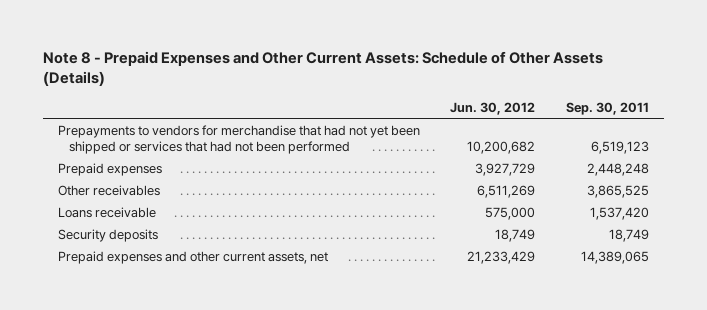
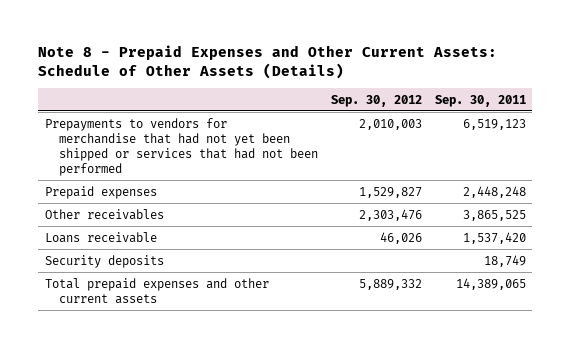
[450,102,536,116] Jun. 30, 2012 -> none
none -> [330,94,422,107] Sep. 30, 2012
[58,250,329,264] Prepaid expenses and other current assets, net -> [44,277,269,304] Total prepaid expenses and other current assets

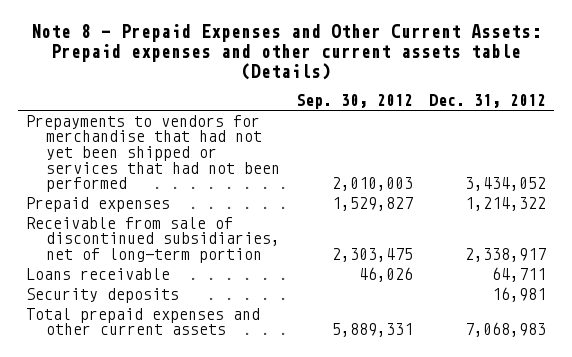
[38,45,498,79] Note 8 - Prepaid Expenses and Other Current Assets: Schedule of Other Assets (Details) -> [31,24,542,80] Note 8 - Prepaid Expenses and Other Current Assets: Prepaid expenses and other current assets table (Details)
[434,94,526,107] Sep. 30, 2011 -> none
none -> [428,94,546,109] Dec. 31, 2012
[44,208,164,220] Other receivables -> none
none -> [26,216,280,263] Receivable from sale of discontinued subsidiaries, net of long-term portion
[358,278,422,290] 5,889,332 -> [331,323,413,338] 5,889,331

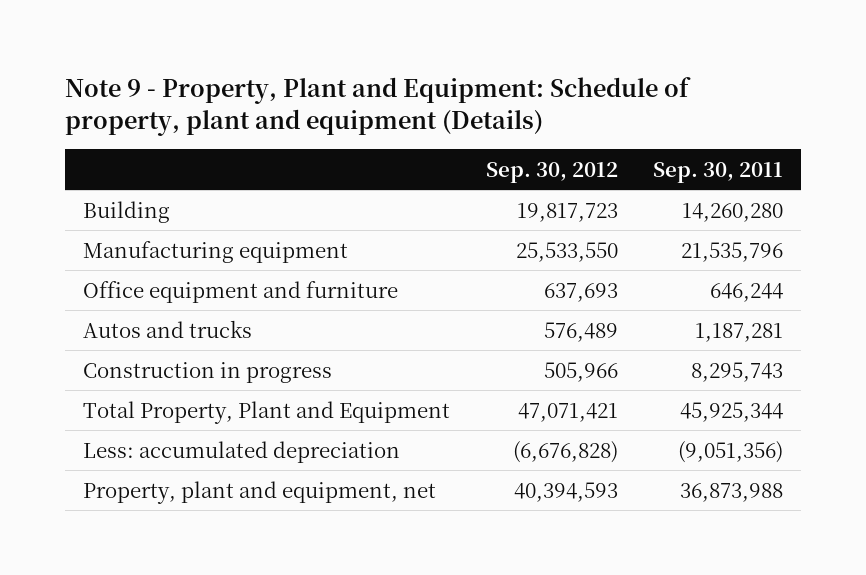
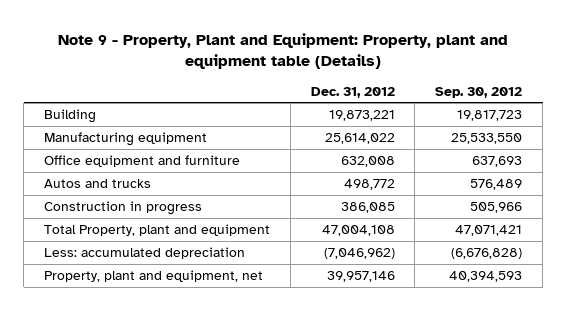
[65,76,692,136] Note 9 - Property, Plant and Equipment: Schedule of property, plant and equipment (Details) -> [58,32,509,70] Note 9 - Property, Plant and Equipment: Property, plant and equipment table (Details)
[653,161,784,183] Sep. 30, 2011 -> none
none -> [310,86,395,98] Dec. 31, 2012
[83,400,451,424] Total Property, Plant and Equipment -> [43,223,270,236] Total Property, plant and equipment

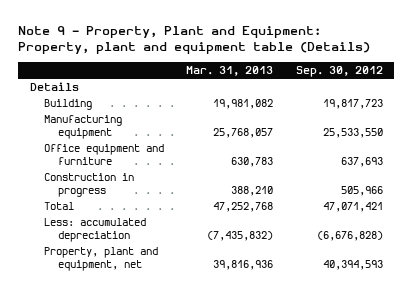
[310,86,395,98] Dec. 31, 2012 -> none
none -> [186,66,274,77] Mar. 31, 2013
none -> [29,82,79,92] Details
[43,178,151,188] Autos and trucks -> none
[43,223,270,236] Total Property, plant and equipment -> [43,202,74,211] Total

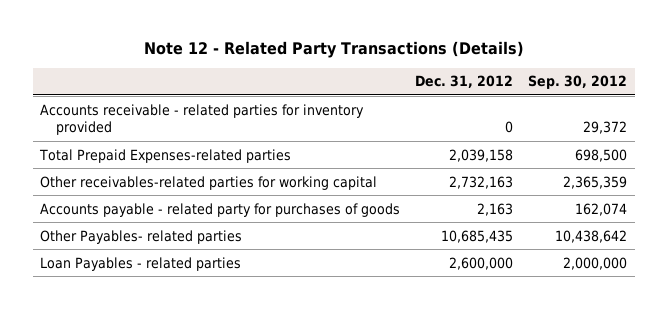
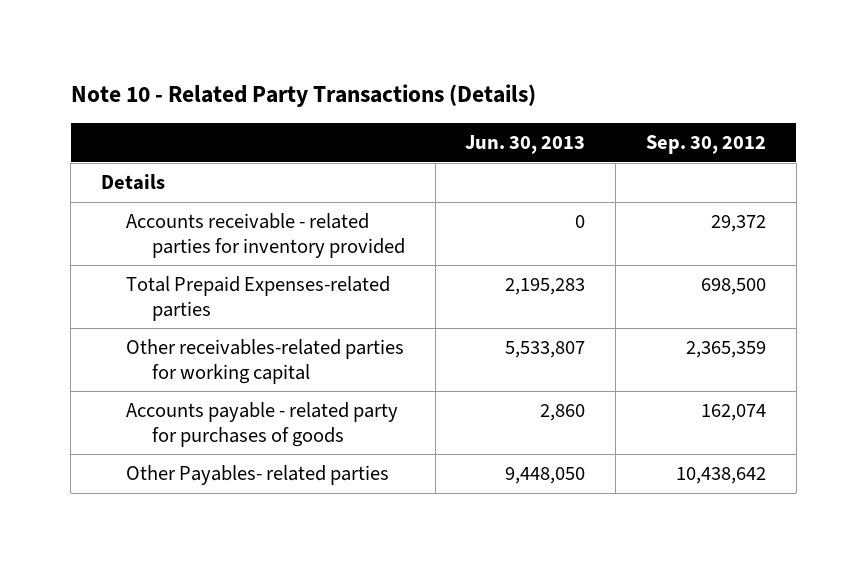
[143,41,524,59] Note 12 - Related Party Transactions (Details) -> [70,84,536,108] Note 10 - Related Party Transactions (Details)
[415,75,514,89] Dec. 31, 2012 -> none
none -> [465,134,586,154] Jun. 30, 2013
none -> [100,174,165,191] Details
[40,256,242,271] Loan Payables - related parties -> none

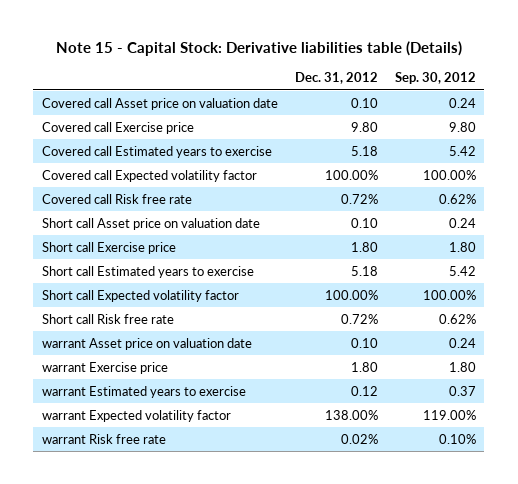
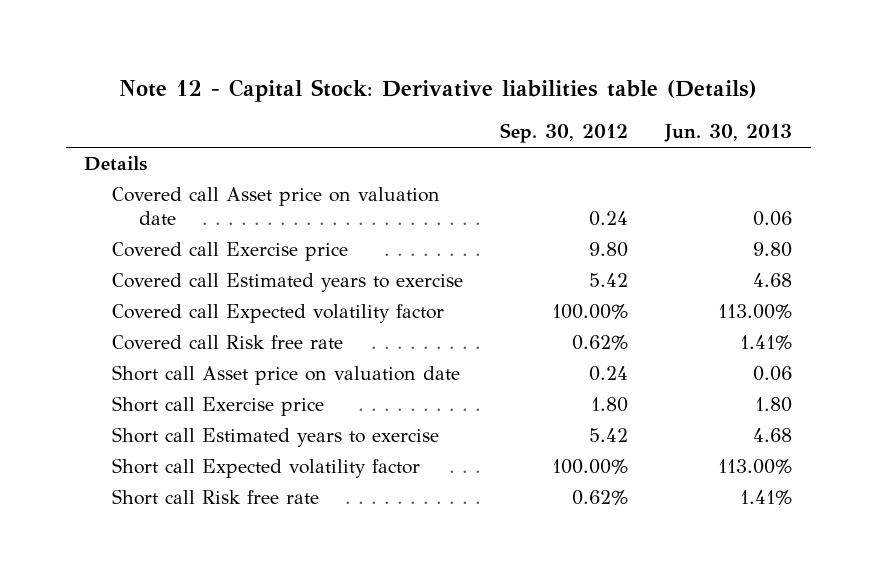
[55,40,462,56] Note 15 - Capital Stock: Derivative liabilities table (Details) -> [119,79,758,103] Note 12 - Capital Stock: Derivative liabilities table (Details)
[294,72,378,85] Dec. 31, 2012 -> none
none -> [664,124,793,143] Jun. 30, 2013
none -> [84,156,148,172] Details
[41,337,252,350] warrant Asset price on valuation date -> none
[41,361,168,374] warrant Exercise price -> none
[41,385,246,398] warrant Estimated years to exercise -> none
[41,409,231,422] warrant Expected volatility factor -> none
[41,433,166,444] warrant Risk free rate -> none

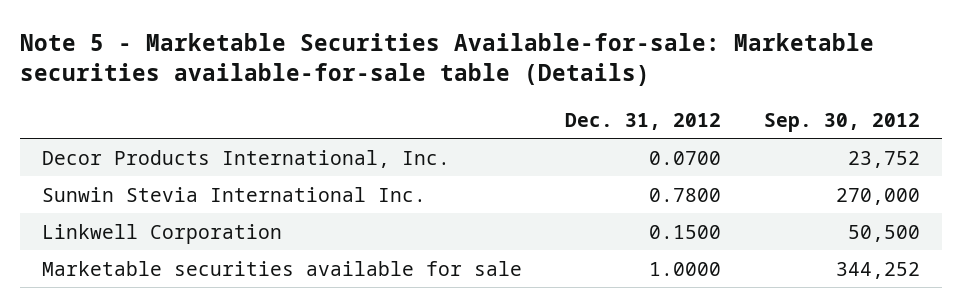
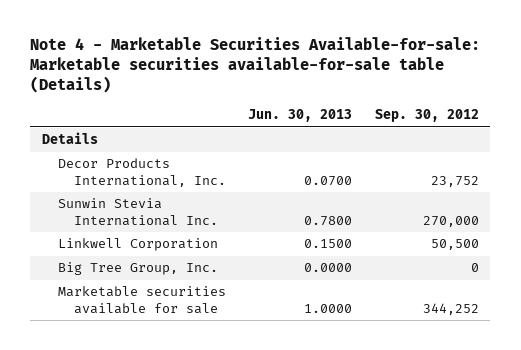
[20,32,875,87] Note 5 - Marketable Securities Available-for-sale: Marketable securities available-for-sale table (Details) -> [30,37,481,94] Note 4 - Marketable Securities Available-for-sale: Marketable securities available-for-sale table (Details)
[565,112,722,130] Dec. 31, 2012 -> none
none -> [248,109,353,123] Jun. 30, 2013
none -> [41,132,98,145] Details
none -> [57,262,218,276] Big Tree Group, Inc.

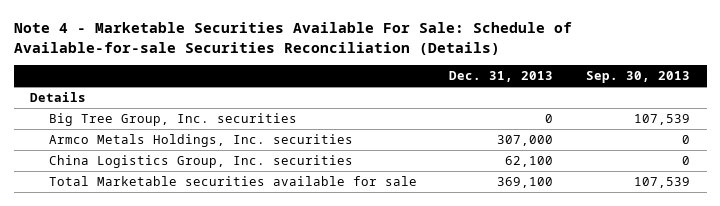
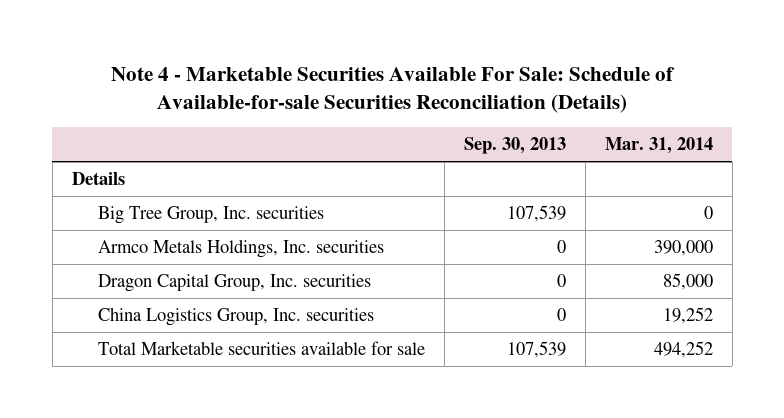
[449,71,554,83] Dec. 31, 2013 -> none
none -> [604,137,713,155] Mar. 31, 2014
none -> [97,274,371,293] Dragon Capital Group, Inc. securities

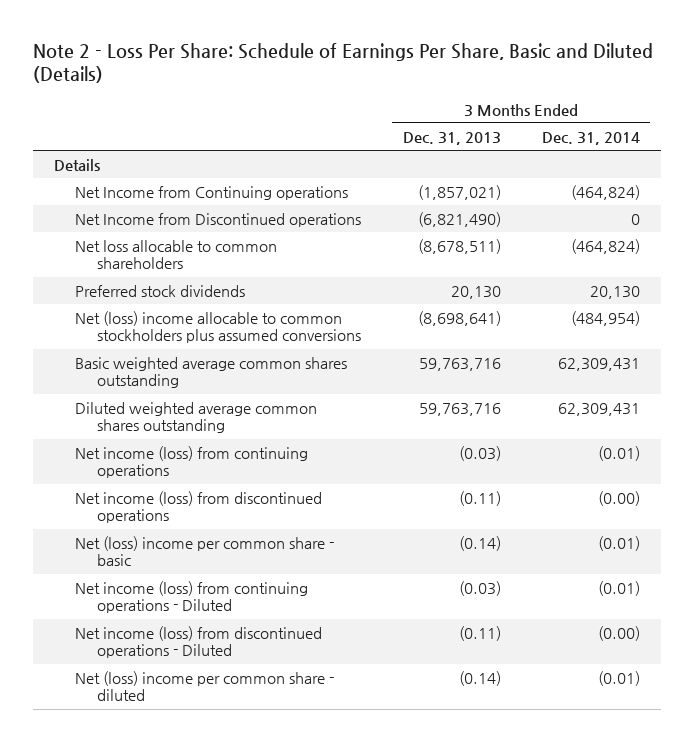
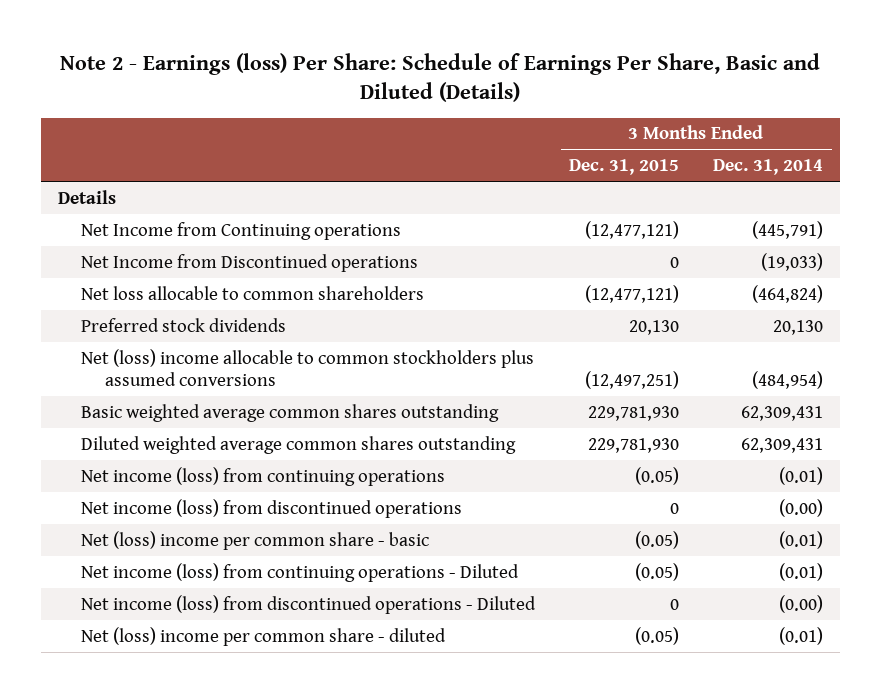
[33,42,654,84] Note 2 - Loss Per Share: Schedule of Earnings Per Share, Basic and Diluted (Details) -> [60,52,821,102] Note 2 - Earnings (loss) Per Share: Schedule of Earnings Per Share, Basic and Diluted (Details)
[402,131,501,145] Dec. 31, 2013 -> none
none -> [569,159,680,176] Dec. 31, 2015
[570,184,640,200] (464,824) -> [752,220,824,239] (445,791)
[630,213,640,225] 0 -> [761,252,824,271] (19,033)

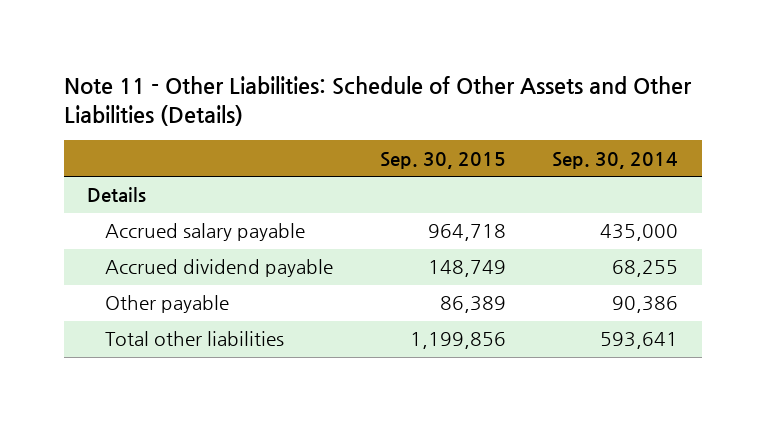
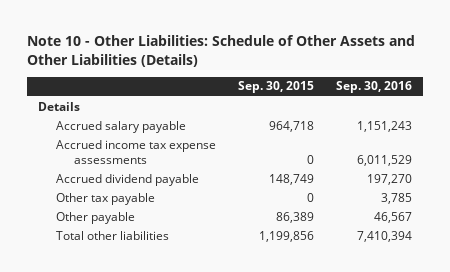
[63,75,692,126] Note 11 - Other Liabilities: Schedule of Other Assets and Other Liabilities (Details) -> [26,34,415,67] Note 10 - Other Liabilities: Schedule of Other Assets and Other Liabilities (Details)
[552,151,679,169] Sep. 30, 2014 -> none
none -> [335,81,412,94] Sep. 30, 2016
none -> [55,139,216,164] Accrued income tax expense assessments
none -> [55,192,155,205] Other tax payable

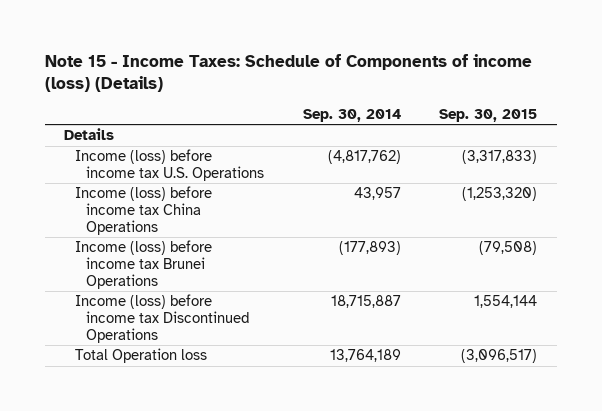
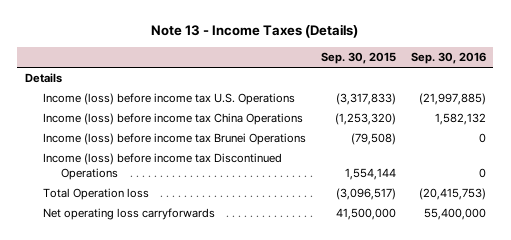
[45,54,533,93] Note 15 - Income Taxes: Schedule of Components of income (loss) (Details) -> [151,24,359,39] Note 13 - Income Taxes (Details)
[302,108,401,122] Sep. 30, 2014 -> none
none -> [410,52,486,65] Sep. 30, 2016
none -> [42,208,215,221] Net operating loss carryforwards

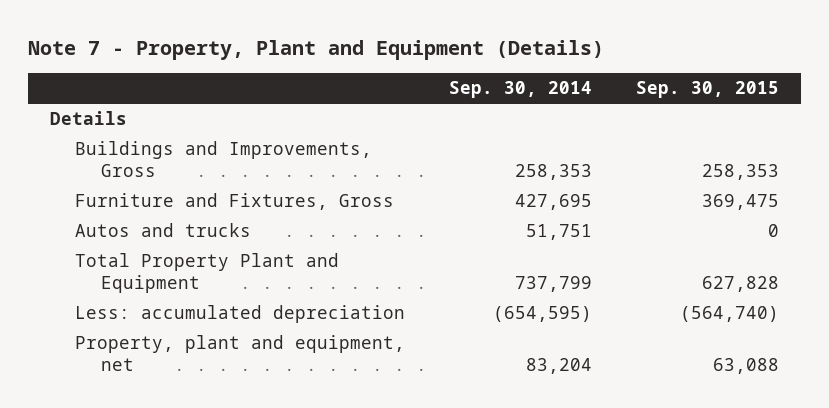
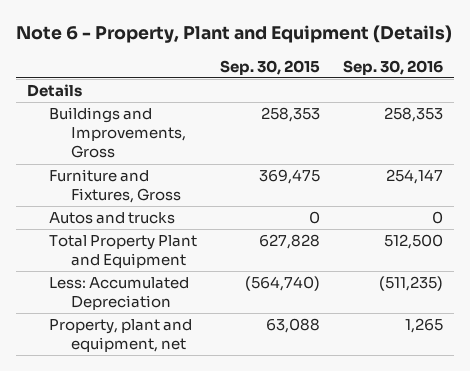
[27,40,604,61] Note 7 - Property, Plant and Equipment (Details) -> [15,25,452,44] Note 6 - Property, Plant and Equipment (Details)
[449,81,593,99] Sep. 30, 2014 -> none
none -> [342,59,443,75] Sep. 30, 2016
[75,305,406,324] Less: accumulated depreciation -> [48,277,189,311] Less: Accumulated Depreciation

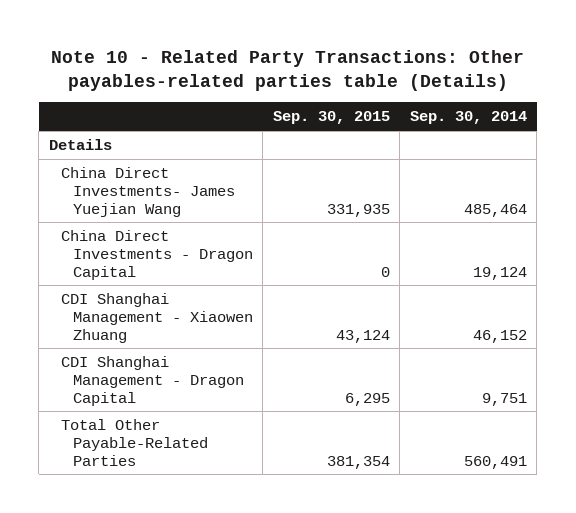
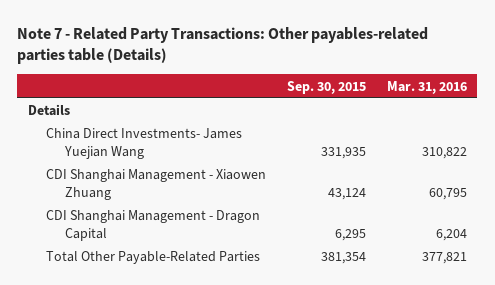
[50,49,524,91] Note 10 - Related Party Transactions: Other payables-related parties table (Details) -> [17,26,429,65] Note 7 - Related Party Transactions: Other payables-related parties table (Details)
[409,111,527,125] Sep. 30, 2014 -> none
none -> [387,80,468,94] Mar. 31, 2016
[60,229,253,280] China Direct Investments - Dragon Capital -> none

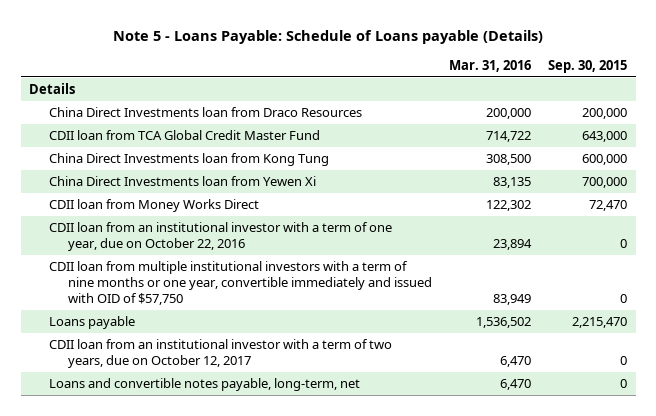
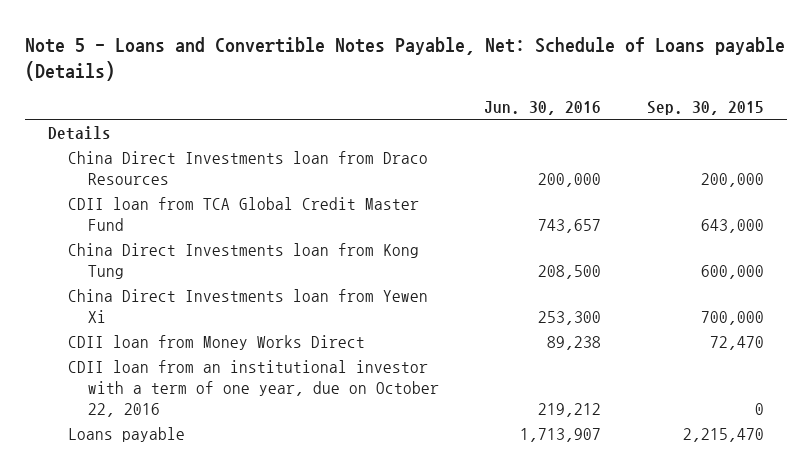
[113,29,544,44] Note 5 - Loans Payable: Schedule of Loans payable (Details) -> [24,36,785,82] Note 5 - Loans and Convertible Notes Payable, Net: Schedule of Loans payable (Details)
[449,59,532,72] Mar. 31, 2016 -> none
none -> [484,100,602,115] Jun. 30, 2016
[48,261,432,306] CDII loan from multiple institutional investors with a term of nine months or one year, convertible immediately and issued with OID of $57,750 -> none
[48,339,392,369] CDII loan from an institutional investor with a term of two years, due on October 12, 2017 -> none
[48,378,360,392] Loans and convertible notes payable, long-term, net -> none

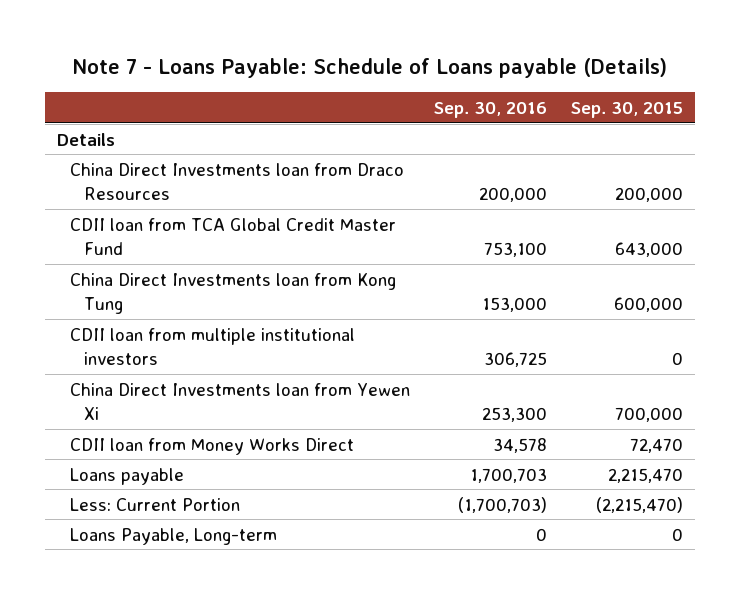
[24,36,785,82] Note 5 - Loans and Convertible Notes Payable, Net: Schedule of Loans payable (Details) -> [71,57,667,78] Note 7 - Loans Payable: Schedule of Loans payable (Details)
[484,100,602,115] Jun. 30, 2016 -> none
none -> [434,102,548,119] Sep. 30, 2016
none -> [70,327,356,365] CDII loan from multiple institutional investors
[67,360,439,417] CDII loan from an institutional investor with a term of one year, due on October 22, 2016 -> none
none -> [70,497,241,511] Less: Current Portion
none -> [70,527,278,545] Loans Payable, Long-term

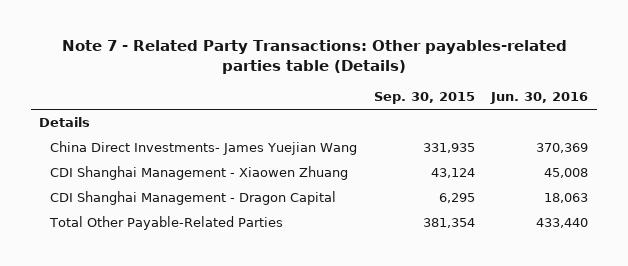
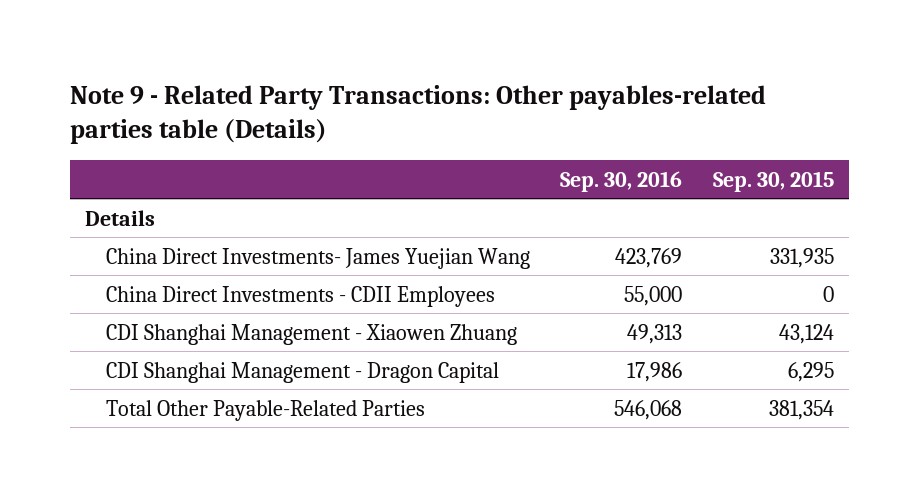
[61,40,567,75] Note 7 - Related Party Transactions: Other payables-related parties table (Details) -> [69,84,766,145] Note 9 - Related Party Transactions: Other payables-related parties table (Details)
[490,92,589,105] Jun. 30, 2016 -> none
none -> [560,170,683,192] Sep. 30, 2016
none -> [105,285,495,307] China Direct Investments - CDII Employees

